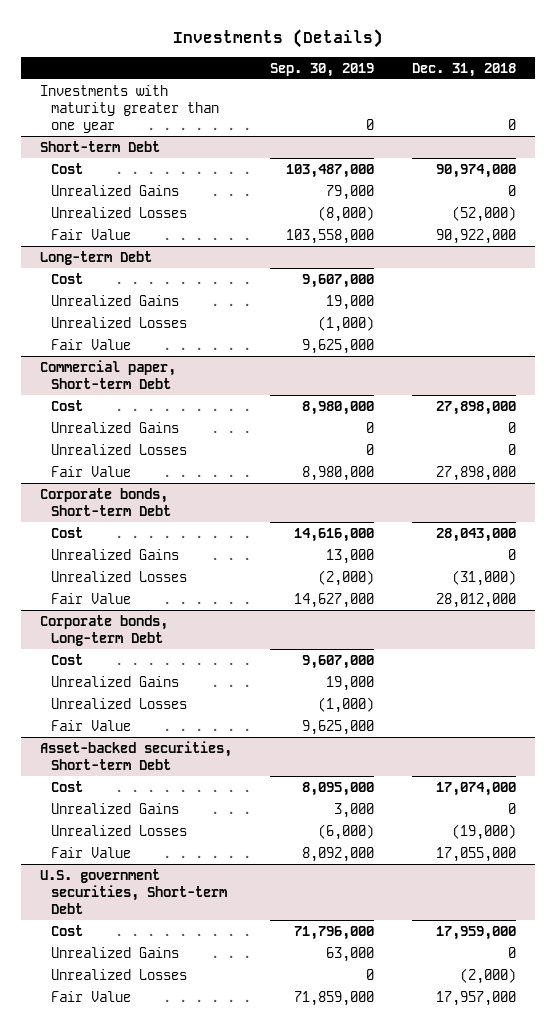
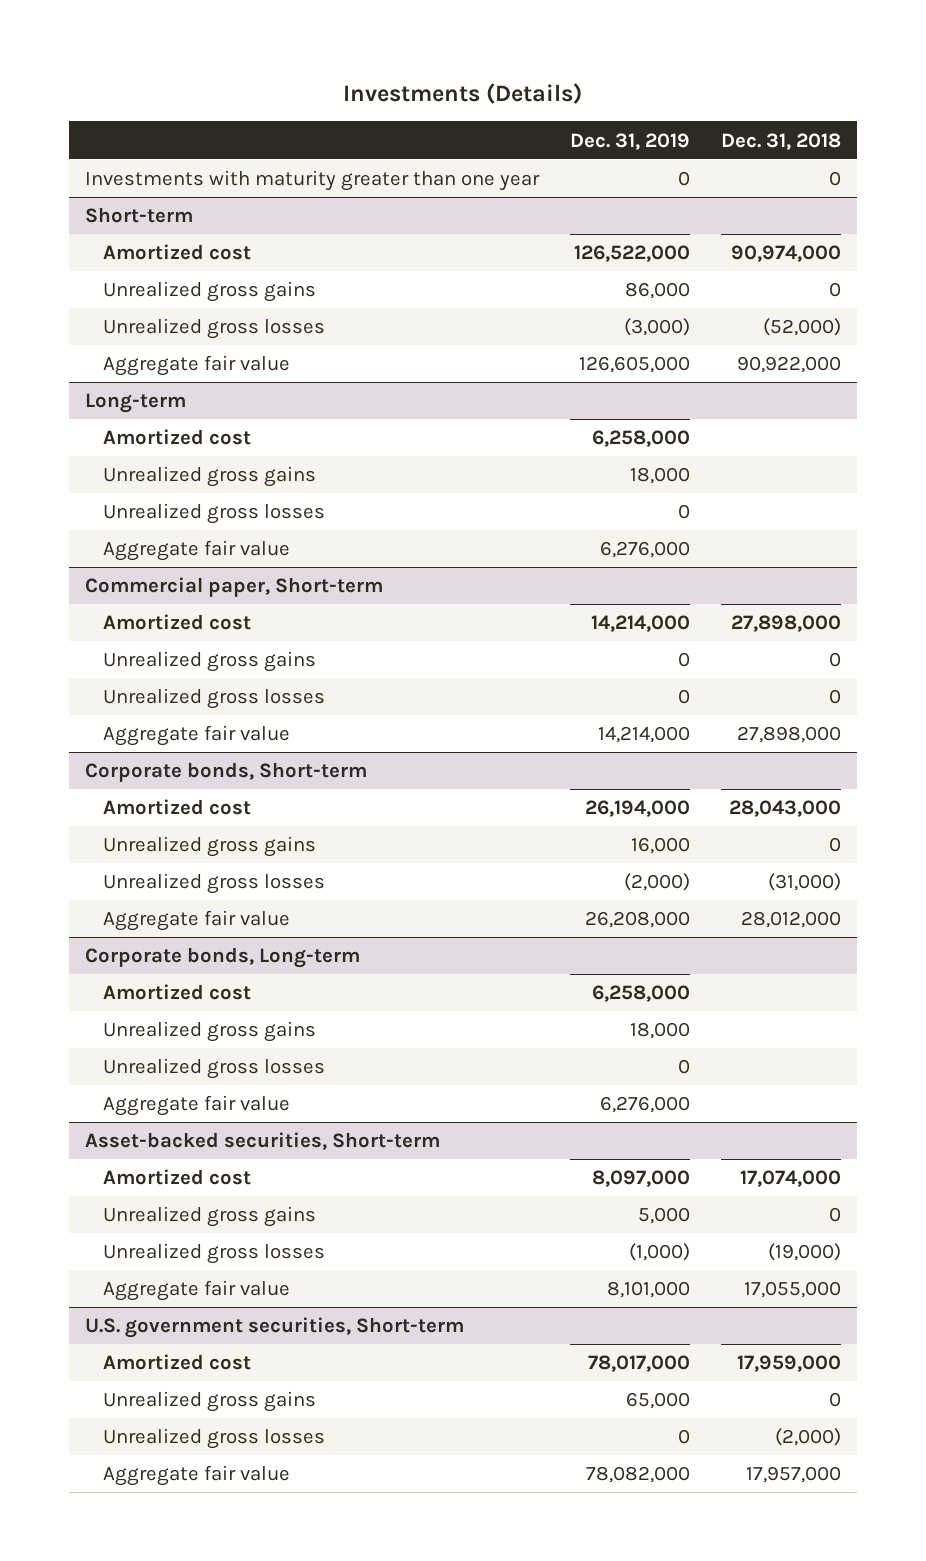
[270,62,375,77] Sep. 30, 2019 -> none
none -> [570,132,691,150] Dec. 31, 2019
[40,140,161,152] Short-term Debt -> [85,207,194,224] Short-term
[51,162,84,174] Cost -> [103,244,252,261] Amortized cost
[51,184,180,196] Unrealized Gains -> [103,281,317,303] Unrealized gross gains
[51,206,188,218] Unrealized Losses -> [103,318,326,340] Unrealized gross losses
[51,228,132,240] Fair Value -> [103,355,291,377] Aggregate fair value
[40,250,153,265] Long-term Debt -> [85,393,187,414] Long-term
[51,272,84,284] Cost -> [103,429,252,446] Amortized cost
[51,294,180,306] Unrealized Gains -> [103,466,317,488] Unrealized gross gains
[51,316,188,328] Unrealized Losses -> [103,503,326,525] Unrealized gross losses
[51,338,132,350] Fair Value -> [103,540,291,562] Aggregate fair value
[40,359,177,389] Commercial paper, Short-term Debt -> [85,577,384,598] Commercial paper, Short-term
[51,399,84,411] Cost -> [103,614,252,631] Amortized cost
[51,421,180,433] Unrealized Gains -> [103,651,317,673] Unrealized gross gains
[51,443,188,455] Unrealized Losses -> [103,688,326,710] Unrealized gross losses
[51,465,132,477] Fair Value -> [103,725,291,747] Aggregate fair value
[40,487,172,516] Corporate bonds, Short-term Debt -> [85,762,368,783] Corporate bonds, Short-term
[51,526,84,538] Cost -> [103,799,252,816] Amortized cost
[51,548,180,560] Unrealized Gains -> [103,836,317,858] Unrealized gross gains
[51,570,188,582] Unrealized Losses -> [103,873,326,895] Unrealized gross losses
[51,592,132,604] Fair Value -> [103,910,291,932] Aggregate fair value
[40,614,169,646] Corporate bonds, Long-term Debt -> [85,947,361,969] Corporate bonds, Long-term
[51,653,84,665] Cost -> [103,984,252,1001] Amortized cost
[51,675,180,687] Unrealized Gains -> [103,1021,317,1043] Unrealized gross gains
[51,697,188,709] Unrealized Losses -> [103,1058,326,1080] Unrealized gross losses
[51,719,132,731] Fair Value -> [103,1095,291,1117] Aggregate fair value
[40,740,233,770] Asset-backed securities, Short-term Debt -> [85,1132,441,1151] Asset-backed securities, Short-term
[51,780,84,792] Cost -> [103,1169,252,1186] Amortized cost
[51,802,180,814] Unrealized Gains -> [103,1206,317,1228] Unrealized gross gains
[51,824,188,836] Unrealized Losses -> [103,1243,326,1265] Unrealized gross losses
[51,846,132,858] Fair Value -> [103,1280,291,1302] Aggregate fair value
[40,868,228,914] U.S. government securities, Short-term Debt -> [85,1317,465,1339] U.S. government securities, Short-term
[51,924,84,936] Cost -> [103,1354,252,1371] Amortized cost
[51,946,180,958] Unrealized Gains -> [103,1391,317,1413] Unrealized gross gains
[51,968,188,980] Unrealized Losses -> [103,1428,326,1450] Unrealized gross losses
[51,990,132,1002] Fair Value -> [103,1465,291,1487] Aggregate fair value

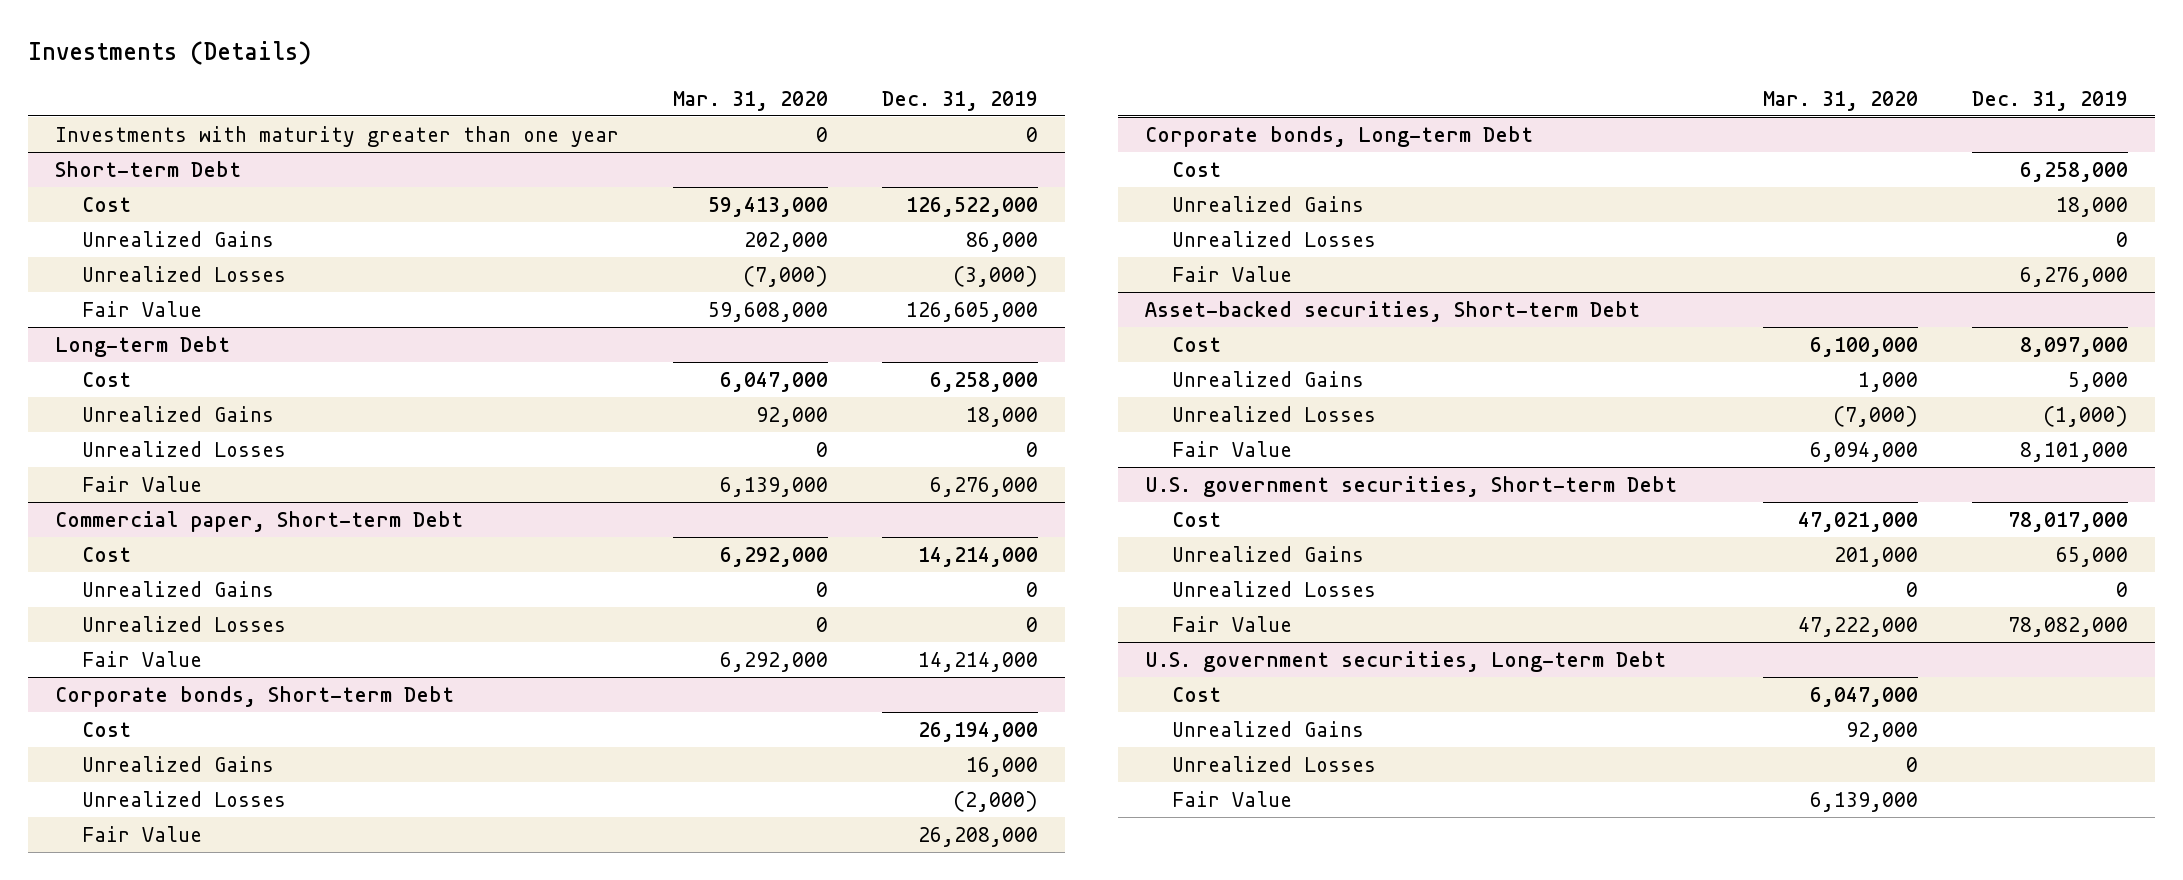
[721,132,842,150] Dec. 31, 2018 -> none
none -> [673,90,829,111] Mar. 31, 2020
[85,207,194,224] Short-term -> [54,160,241,177] Short-term Debt
[103,244,252,261] Amortized cost -> [82,196,132,212] Cost
[103,281,317,303] Unrealized gross gains -> [82,230,275,247] Unrealized Gains
[103,318,326,340] Unrealized gross losses -> [82,265,287,282] Unrealized Losses
[103,355,291,377] Aggregate fair value -> [82,300,203,317] Fair Value
[85,393,187,414] Long-term -> [54,335,230,357] Long-term Debt
[103,429,252,446] Amortized cost -> [82,371,132,387] Cost
[103,466,317,488] Unrealized gross gains -> [82,405,275,422] Unrealized Gains
[103,503,326,525] Unrealized gross losses -> [82,440,287,457] Unrealized Losses
[103,540,291,562] Aggregate fair value -> [82,475,203,492] Fair Value
[85,577,384,598] Commercial paper, Short-term -> [54,510,463,532] Commercial paper, Short-term Debt
[103,614,252,631] Amortized cost -> [82,546,132,562] Cost
[103,651,317,673] Unrealized gross gains -> [82,580,275,597] Unrealized Gains
[103,688,326,710] Unrealized gross losses -> [82,615,287,632] Unrealized Losses
[103,725,291,747] Aggregate fair value -> [82,650,203,667] Fair Value
[85,762,368,783] Corporate bonds, Short-term -> [54,685,454,707] Corporate bonds, Short-term Debt
[103,799,252,816] Amortized cost -> [82,721,132,737] Cost
[103,836,317,858] Unrealized gross gains -> [82,755,275,772] Unrealized Gains
[103,873,326,895] Unrealized gross losses -> [82,790,287,807] Unrealized Losses
[103,910,291,932] Aggregate fair value -> [82,825,203,842] Fair Value
[85,947,361,969] Corporate bonds, Long-term -> [1144,125,1533,147] Corporate bonds, Long-term Debt
[103,984,252,1001] Amortized cost -> [1171,161,1221,177] Cost
[103,1021,317,1043] Unrealized gross gains -> [1171,195,1364,212] Unrealized Gains
[103,1058,326,1080] Unrealized gross losses -> [1171,230,1376,247] Unrealized Losses
[103,1095,291,1117] Aggregate fair value -> [1171,265,1292,282] Fair Value
[85,1132,441,1151] Asset-backed securities, Short-term -> [1144,300,1640,322] Asset-backed securities, Short-term Debt
[103,1169,252,1186] Amortized cost -> [1171,336,1221,352] Cost
[103,1206,317,1228] Unrealized gross gains -> [1171,370,1364,387] Unrealized Gains
[103,1243,326,1265] Unrealized gross losses -> [1171,405,1376,422] Unrealized Losses
[103,1280,291,1302] Aggregate fair value -> [1171,440,1292,457] Fair Value
[85,1317,465,1339] U.S. government securities, Short-term -> [1144,475,1677,497] U.S. government securities, Short-term Debt
[103,1354,252,1371] Amortized cost -> [1171,511,1221,527] Cost
[103,1391,317,1413] Unrealized gross gains -> [1171,545,1364,562] Unrealized Gains
[103,1428,326,1450] Unrealized gross losses -> [1171,580,1376,597] Unrealized Losses
[103,1465,291,1487] Aggregate fair value -> [1171,615,1292,632] Fair Value
none -> [1144,650,1666,672] U.S. government securities, Long-term Debt
none -> [1171,686,1221,702] Cost
none -> [1171,720,1364,737] Unrealized Gains
none -> [1171,755,1376,772] Unrealized Losses
none -> [1171,790,1292,807] Fair Value

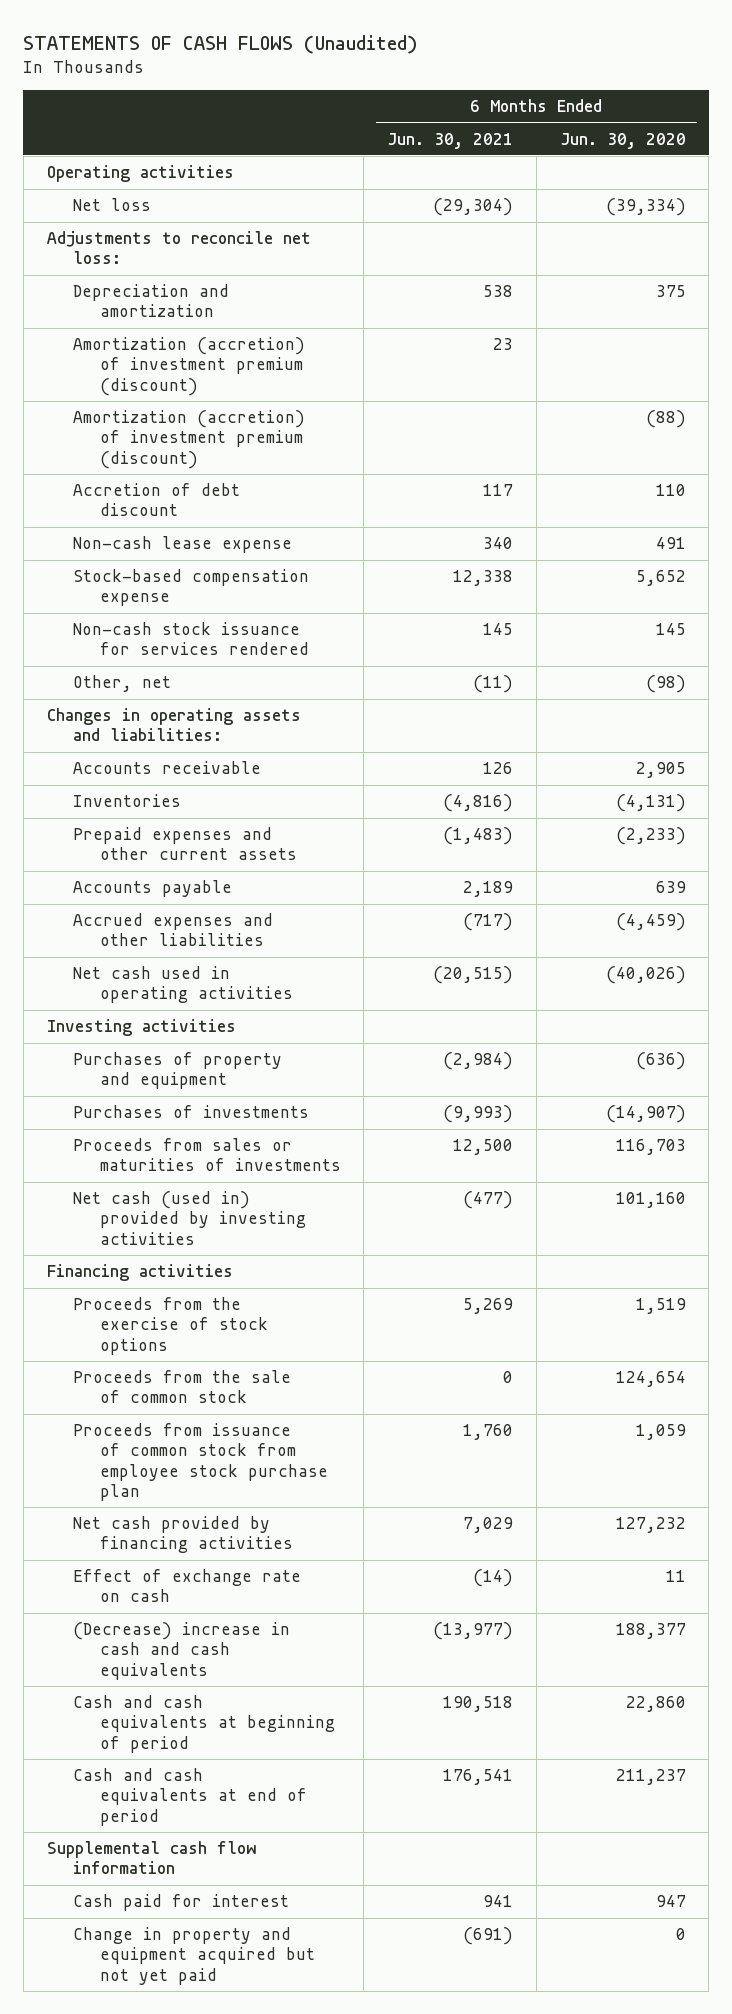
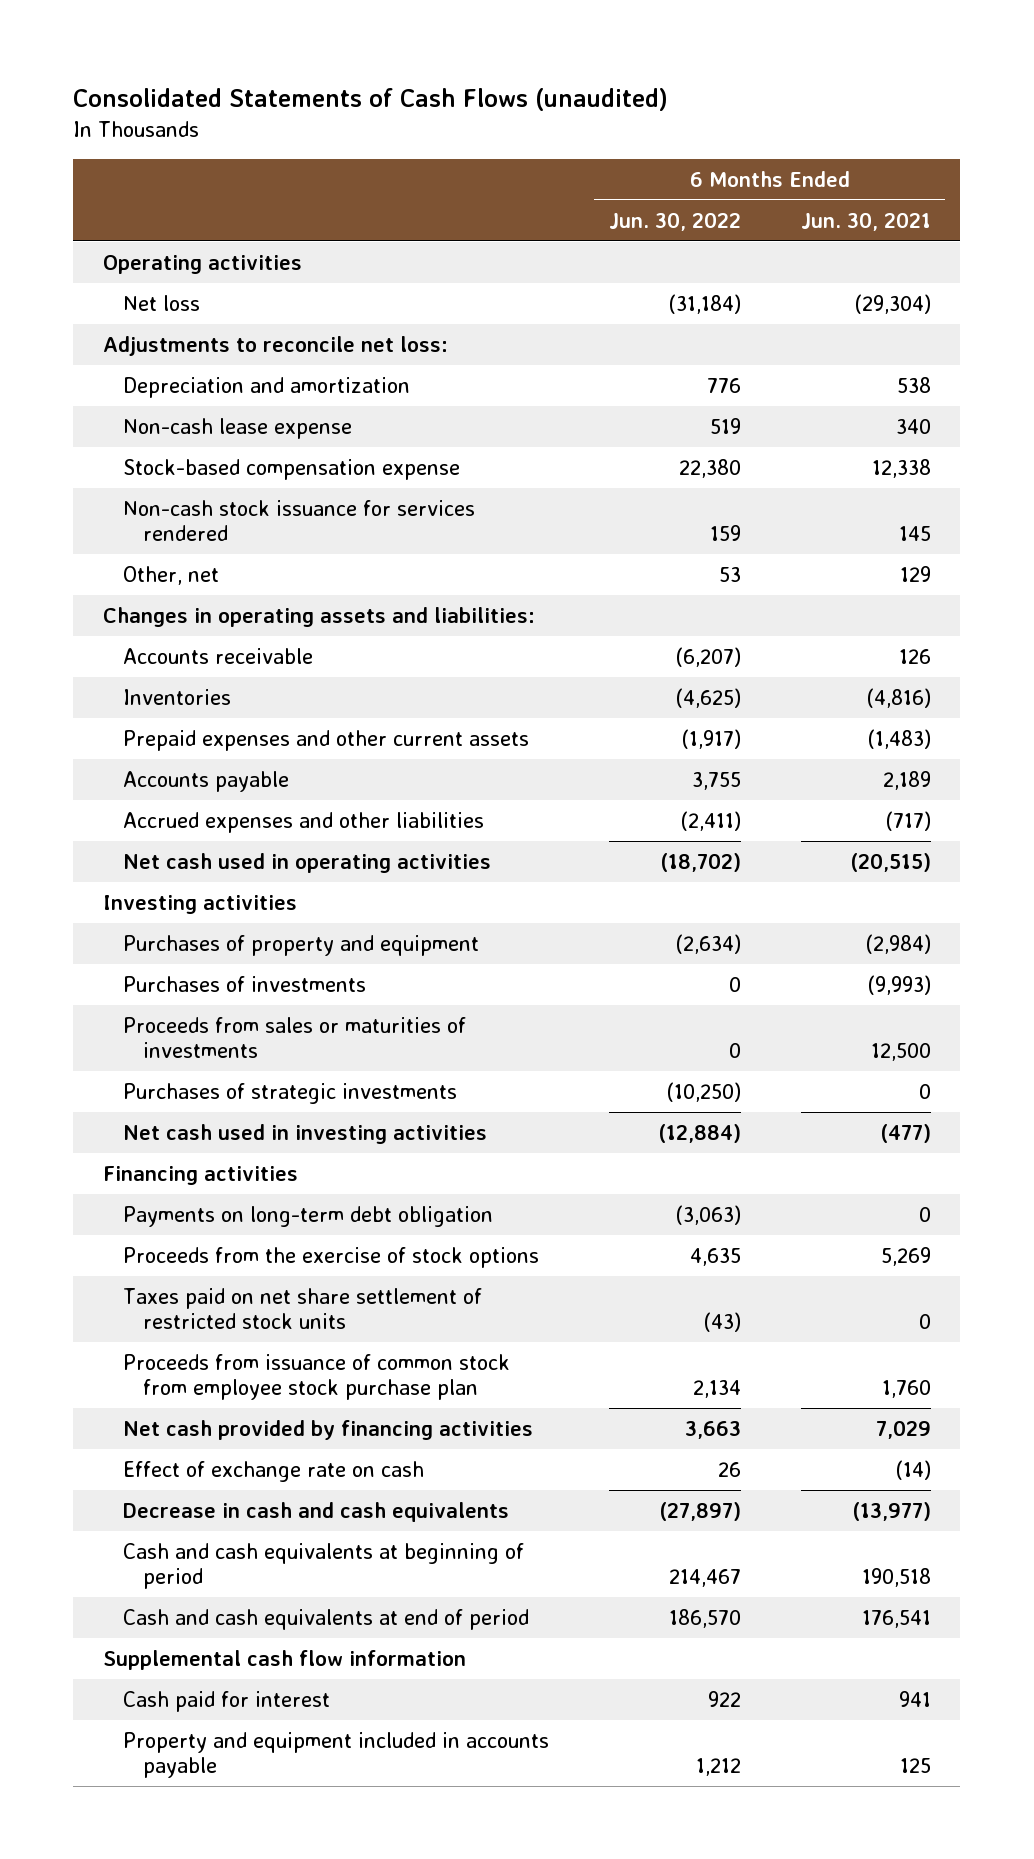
[23,34,419,54] STATEMENTS OF CASH FLOWS (Unaudited) -> [73,88,669,112] Consolidated Statements of Cash Flows (unaudited)
[559,132,686,149] Jun. 30, 2020 -> none
none -> [608,211,741,231] Jun. 30, 2022
[73,337,306,396] Amortization (accretion) of investment premium (discount) -> none
[73,410,306,469] Amortization (accretion) of investment premium (discount) -> none
[73,483,241,517] Accretion of debt discount -> none
[473,675,514,694] (11) -> [899,565,931,582] 129
none -> [123,1082,458,1104] Purchases of strategic investments
[73,1191,306,1245] Net cash (used in) provided by investing activities -> [123,1123,488,1144] Net cash used in investing activities
none -> [123,1205,494,1227] Payments on long-term debt obligation
[73,1370,292,1404] Proceeds from the sale of common stock -> none
none -> [123,1287,483,1330] Taxes paid on net share settlement of restricted stock units
[73,1622,291,1680] (Decrease) increase in cash and cash equivalents -> [123,1501,510,1522] Decrease in cash and cash equivalents
[73,1927,315,1985] Change in property and equipment acquired but not yet paid -> [123,1731,550,1779] Property and equipment included in accounts payable
[463,1927,514,1946] (691) -> [899,1758,931,1774] 125

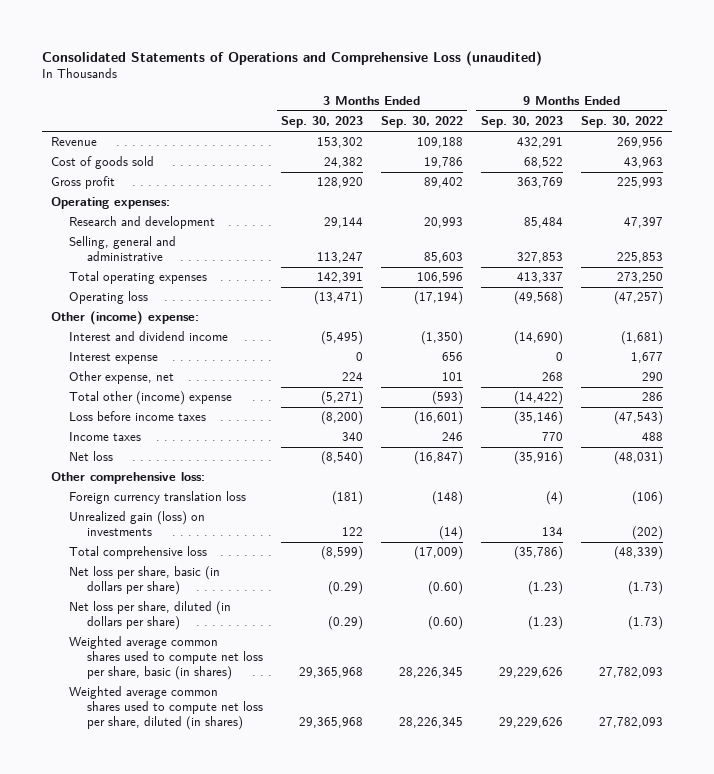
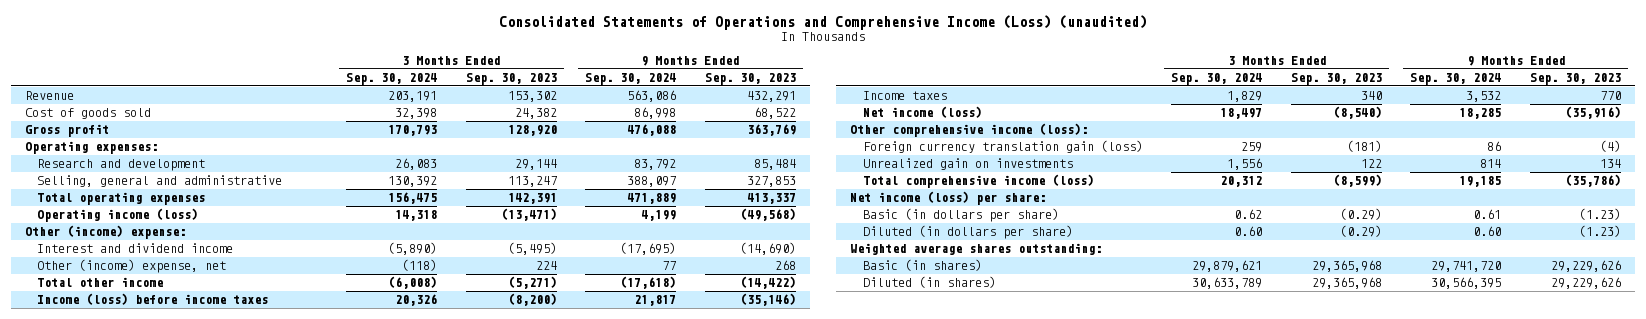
[42,50,543,66] Consolidated Statements of Operations and Comprehensive Loss (unaudited) -> [498,14,1147,30] Consolidated Statements of Operations and Comprehensive Income (Loss) (unaudited)
[381,116,464,129] Sep. 30, 2022 -> none
[580,116,663,129] Sep. 30, 2022 -> none
none -> [346,72,438,85] Sep. 30, 2024
none -> [585,72,677,85] Sep. 30, 2024
[69,291,149,305] Operating loss -> [37,208,199,223] Operating income (loss)
[69,352,159,365] Interest expense -> none
[69,371,175,385] Other expense, net -> [37,259,227,274] Other (income) expense, net
[69,391,233,406] Total other (income) expense -> [37,277,164,288] Total other income
[69,411,207,422] Loss before income taxes -> [37,293,269,306] Income (loss) before income taxes
[69,451,114,462] Net loss -> [862,106,982,119] Net income (loss)
[51,472,206,485] Other comprehensive loss: -> [850,123,1089,138] Other comprehensive income (loss):
[69,491,247,505] Foreign currency translation loss -> [862,140,1143,154] Foreign currency translation gain (loss)
[69,511,206,537] Unrealized gain (loss) on investments -> [862,158,1073,171] Unrealized gain on investments
[69,546,208,560] Total comprehensive loss -> [862,174,1094,189] Total comprehensive income (loss)
none -> [850,191,1047,206] Net income (loss) per share:
[69,566,221,596] Net loss per share, basic (in dollars per share) -> [862,208,1059,223] Basic (in dollars per share)
[69,601,232,631] Net loss per share, diluted (in dollars per share) -> [862,225,1073,240] Diluted (in dollars per share)
none -> [850,243,1103,256] Weighted average shares outstanding:
[69,636,264,681] Weighted average common shares used to compute net loss per share, basic (in shares) -> [862,259,982,272] Basic (in shares)
[69,686,264,731] Weighted average common shares used to compute net loss per share, diluted (in shares) -> [862,276,996,289] Diluted (in shares)

